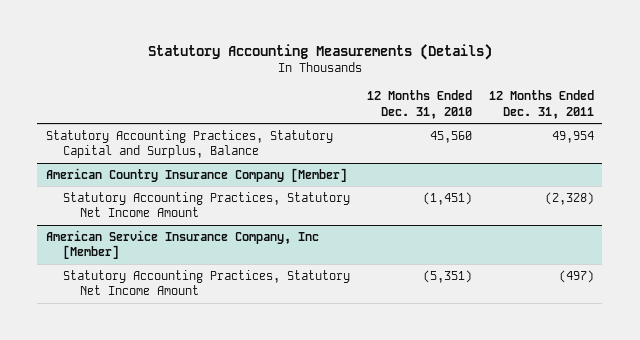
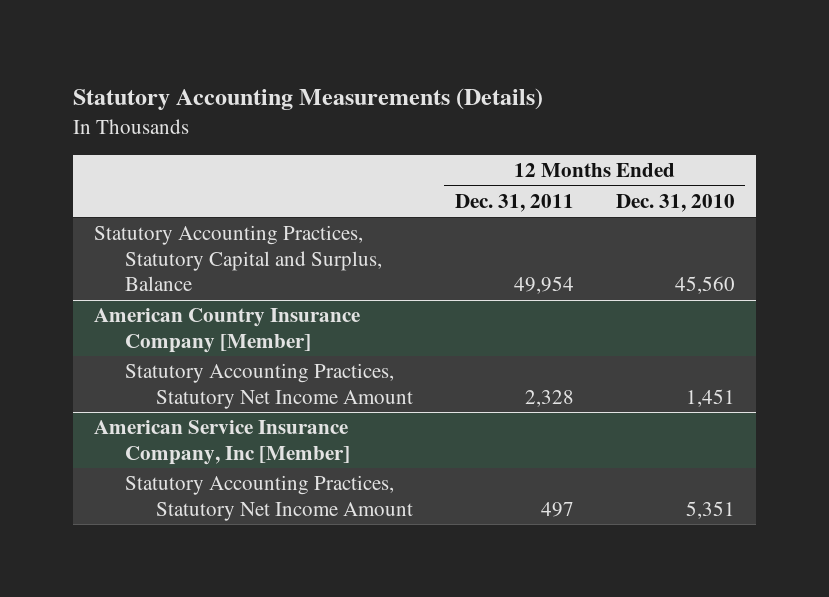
[422,191,472,205] (1,451) -> [685,388,735,407] 1,451
[544,191,594,205] (2,328) -> [524,389,574,407] 2,328
[422,269,472,283] (5,351) -> [685,500,735,519] 5,351
[558,269,594,283] (497) -> [540,501,574,517] 497

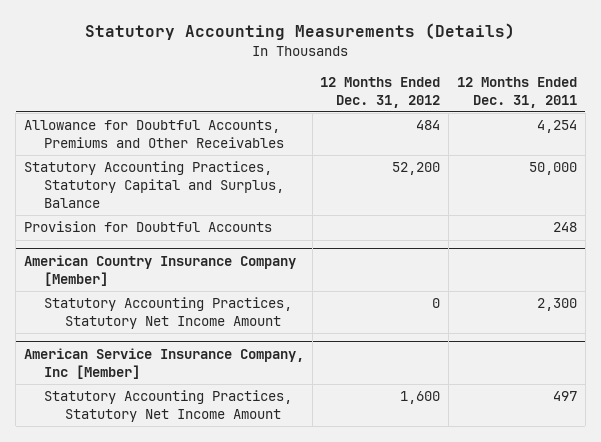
[615,194,735,213] Dec. 31, 2010 -> none
none -> [320,76,441,108] 12 Months Ended Dec. 31, 2012
none -> [23,120,285,149] Allowance for Doubtful Accounts, Premiums and Other Receivables
[513,275,574,294] 49,954 -> [529,162,578,176] 50,000
none -> [23,221,272,233] Provision for Doubtful Accounts
[524,389,574,407] 2,328 -> [537,298,578,312] 2,300

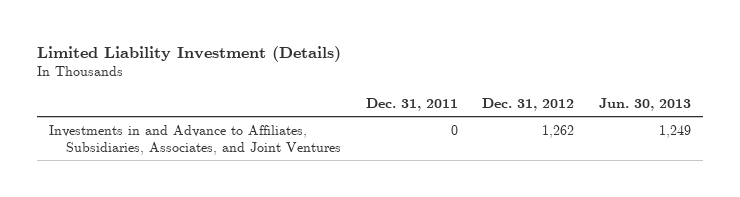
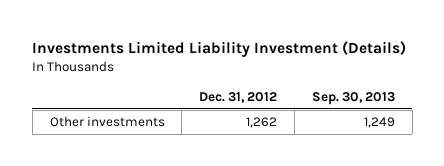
[36,45,341,62] Limited Liability Investment (Details) -> [32,40,407,57] Investments Limited Liability Investment (Details)
[365,97,458,111] Dec. 31, 2011 -> none
[598,97,691,111] Jun. 30, 2013 -> none
none -> [311,91,395,105] Sep. 30, 2013
[48,124,341,155] Investments in and Advance to Affiliates, Subsidiaries, Associates, and Joint Ventures -> [49,116,165,128] Other investments

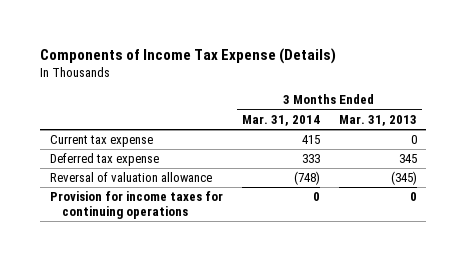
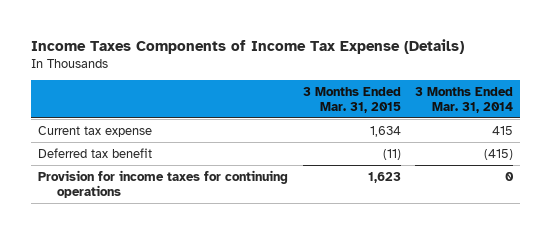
[39,47,336,64] Components of Income Tax Expense (Details) -> [31,38,465,54] Income Taxes Components of Income Tax Expense (Details)
[338,114,417,126] Mar. 31, 2013 -> none
none -> [302,86,401,113] 3 Months Ended Mar. 31, 2015
[49,172,212,183] Reversal of valuation allowance -> none
[49,153,159,167] Deferred tax expense -> [38,147,153,158] Deferred tax benefit
[301,154,320,164] 333 -> [483,148,513,160] (415)

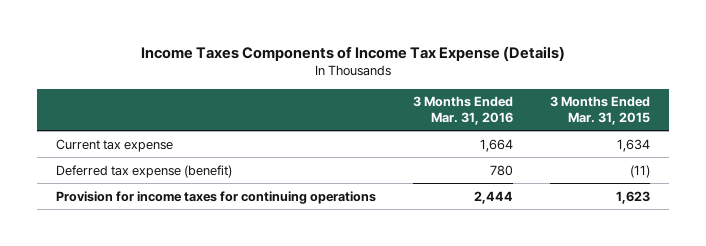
[414,86,513,113] 3 Months Ended Mar. 31, 2014 -> none
none -> [412,96,513,126] 3 Months Ended Mar. 31, 2016
[38,147,153,158] Deferred tax benefit -> [55,164,232,178] Deferred tax expense (benefit)

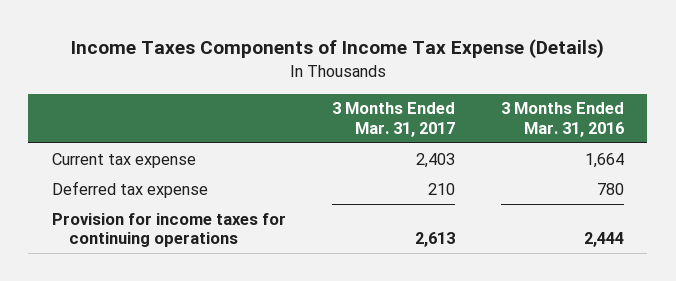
[549,96,650,126] 3 Months Ended Mar. 31, 2015 -> none
none -> [331,102,455,137] 3 Months Ended Mar. 31, 2017
[55,164,232,178] Deferred tax expense (benefit) -> [51,180,208,198] Deferred tax expense

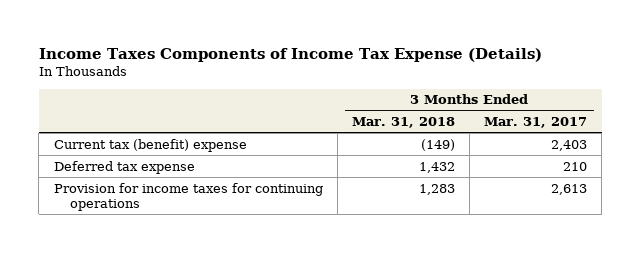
[501,102,625,137] 3 Months Ended Mar. 31, 2016 -> none
none -> [351,117,455,129] Mar. 31, 2018
[51,152,196,168] Current tax expense -> [53,138,247,152] Current tax (benefit) expense

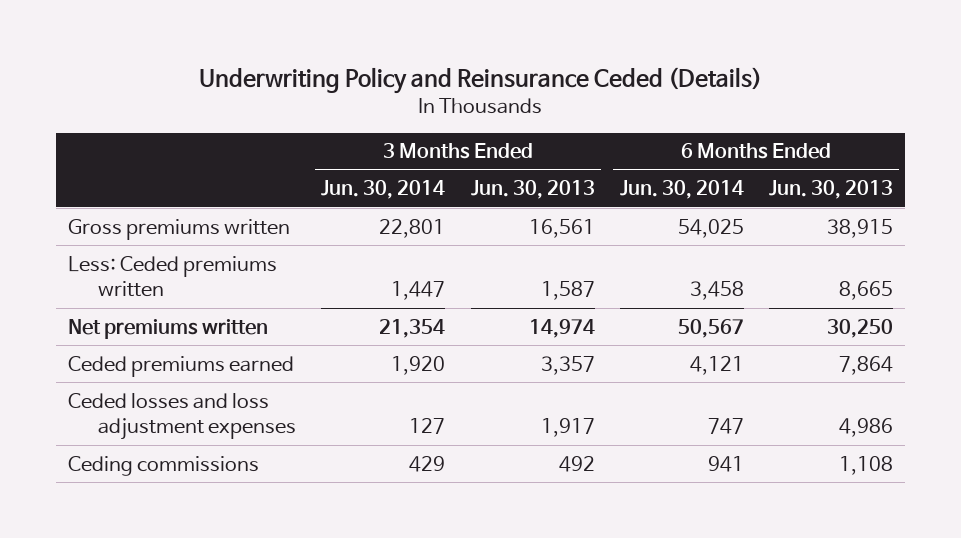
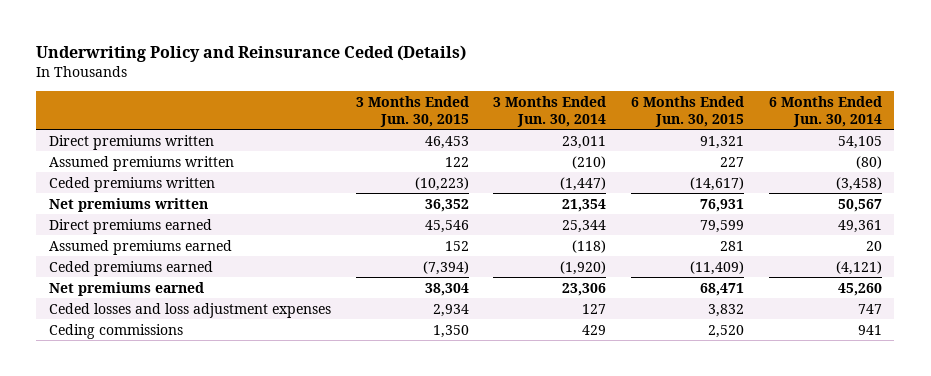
[470,180,595,200] Jun. 30, 2013 -> none
[768,180,893,200] Jun. 30, 2013 -> none
none -> [355,95,469,127] 3 Months Ended Jun. 30, 2015
none -> [631,95,745,127] 6 Months Ended Jun. 30, 2015
[68,218,291,240] Gross premiums written -> [48,134,214,150] Direct premiums written
[379,218,446,238] 22,801 -> [562,135,607,149] 23,011
[677,218,744,238] 54,025 -> [837,135,882,149] 54,105
none -> [48,155,234,171] Assumed premiums written
[68,255,278,298] Less: Ceded premiums written -> [48,176,215,192] Ceded premiums written
[391,281,446,301] 1,447 -> [560,176,607,191] (1,447)
[689,281,744,301] 3,458 -> [835,176,882,191] (3,458)
none -> [48,218,212,234] Direct premiums earned
none -> [48,239,232,255] Assumed premiums earned
[391,355,446,375] 1,920 -> [560,260,607,275] (1,920)
[689,355,744,375] 4,121 -> [835,260,882,275] (4,121)
none -> [48,281,204,296] Net premiums earned

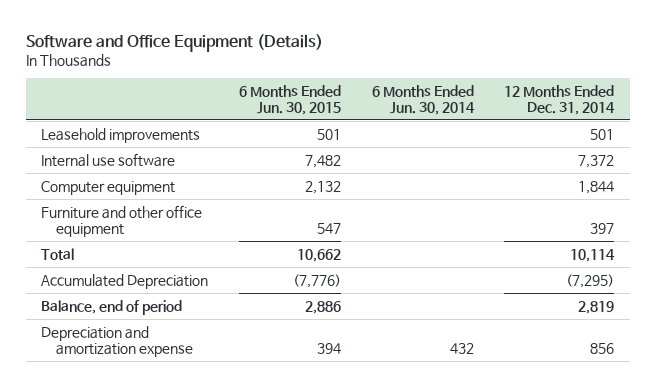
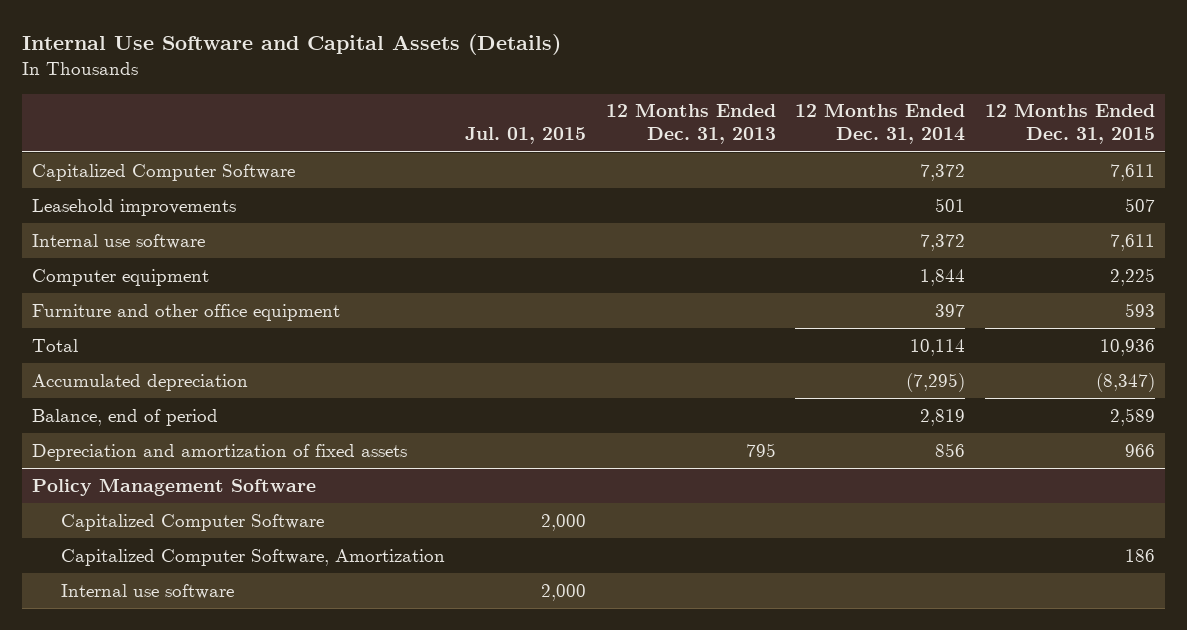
[26,33,324,52] Software and Office Equipment (Details) -> [22,34,562,56] Internal Use Software and Capital Assets (Details)
[239,84,342,115] 6 Months Ended Jun. 30, 2015 -> none
[371,84,475,115] 6 Months Ended Jun. 30, 2014 -> none
none -> [464,127,586,145] Jul. 01, 2015
none -> [605,103,776,145] 12 Months Ended Dec. 31, 2013
none -> [985,103,1156,145] 12 Months Ended Dec. 31, 2015
none -> [31,163,295,181] Capitalized Computer Software
[41,273,209,289] Accumulated Depreciation -> [31,373,248,391] Accumulated depreciation
[41,325,193,357] Depreciation and amortization expense -> [31,443,407,461] Depreciation and amortization of fixed assets
none -> [31,477,316,496] Policy Management Software
none -> [60,513,324,531] Capitalized Computer Software
none -> [60,548,445,566] Capitalized Computer Software, Amortization
none -> [60,583,234,599] Internal use software

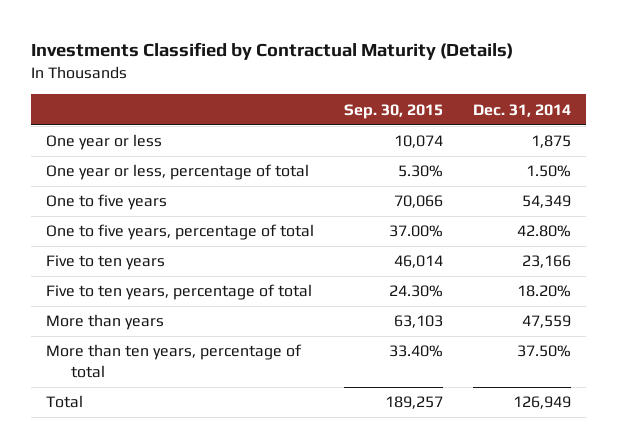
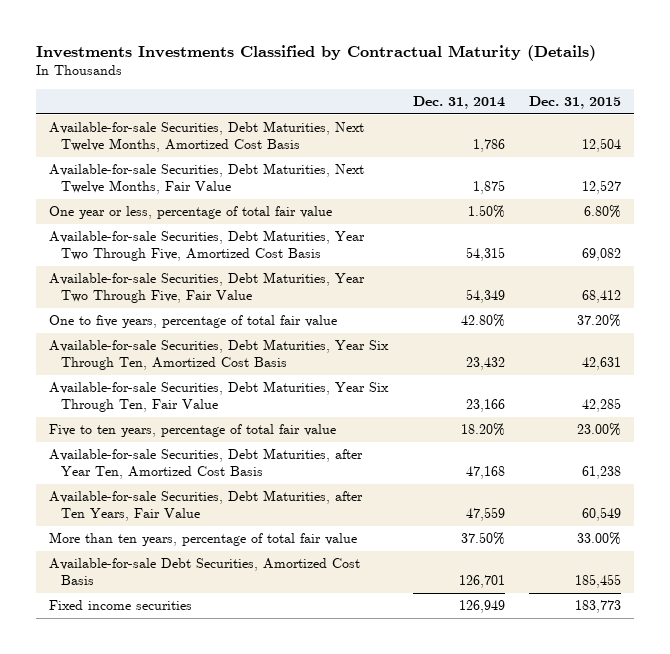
[31,42,514,61] Investments Classified by Contractual Maturity (Details) -> [36,45,597,62] Investments Investments Classified by Contractual Maturity (Details)
[344,103,444,119] Sep. 30, 2015 -> none
none -> [529,95,622,109] Dec. 31, 2015
none -> [48,121,364,153] Available-for-sale Securities, Debt Maturities, Next Twelve Months, Amortized Cost Basis
[46,134,163,151] One year or less -> [48,163,364,195] Available-for-sale Securities, Debt Maturities, Next Twelve Months, Fair Value
[46,164,310,181] One year or less, percentage of total -> [48,206,332,220] One year or less, percentage of total fair value
none -> [48,230,365,262] Available-for-sale Securities, Debt Maturities, Year Two Through Five, Amortized Cost Basis
[46,194,168,211] One to five years -> [48,272,365,304] Available-for-sale Securities, Debt Maturities, Year Two Through Five, Fair Value
[46,224,315,241] One to five years, percentage of total -> [48,315,337,329] One to five years, percentage of total fair value
none -> [48,339,389,371] Available-for-sale Securities, Debt Maturities, Year Six Through Ten, Amortized Cost Basis
[46,255,166,271] Five to ten years -> [48,381,389,413] Available-for-sale Securities, Debt Maturities, Year Six Through Ten, Fair Value
[46,284,313,301] Five to ten years, percentage of total -> [48,424,336,438] Five to ten years, percentage of total fair value
none -> [48,448,363,480] Available-for-sale Securities, Debt Maturities, after Year Ten, Amortized Cost Basis
[46,314,165,331] More than years -> [48,490,363,522] Available-for-sale Securities, Debt Maturities, after Ten Years, Fair Value
[46,344,303,379] More than ten years, percentage of total -> [48,532,357,547] More than ten years, percentage of total fair value
none -> [48,558,360,586] Available-for-sale Debt Securities, Amortized Cost Basis
[46,395,84,409] Total -> [48,600,192,611] Fixed income securities

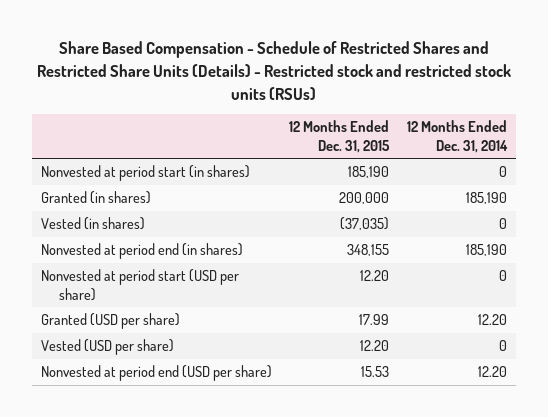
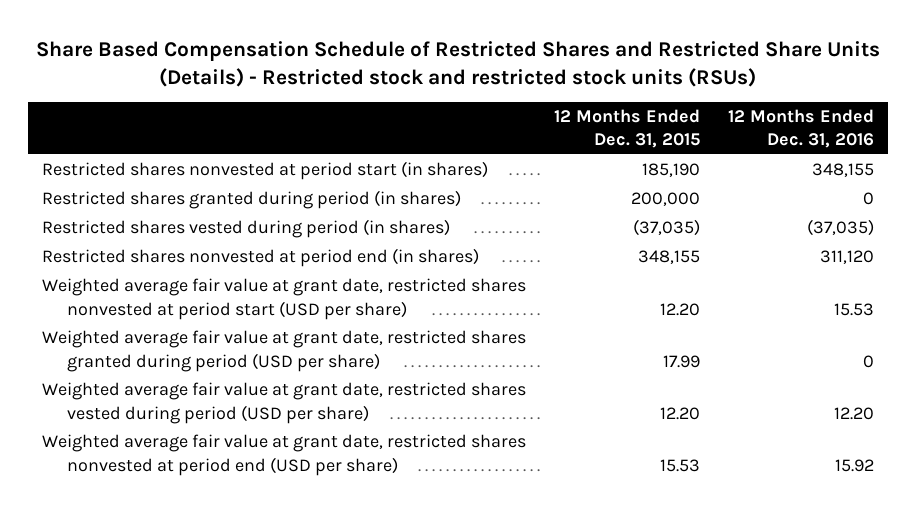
[36,41,511,100] Share Based Compensation - Schedule of Restricted Shares and Restricted Share Units (Details) - Restricted stock and restricted stock units (RSUs) -> [35,40,880,87] Share Based Compensation Schedule of Restricted Shares and Restricted Share Units (Details) - Restricted stock and restricted stock units (RSUs)
[406,120,508,153] 12 Months Ended Dec. 31, 2014 -> none
none -> [727,108,874,149] 12 Months Ended Dec. 31, 2016
[40,165,250,182] Nonvested at period start (in shares) -> [41,161,488,181] Restricted shares nonvested at period start (in shares)
[40,191,151,205] Granted (in shares) -> [41,190,461,210] Restricted shares granted during period (in shares)
[40,217,145,231] Vested (in shares) -> [41,219,450,239] Restricted shares vested during period (in shares)
[40,243,243,260] Nonvested at period end (in shares) -> [41,248,479,268] Restricted shares nonvested at period end (in shares)
[40,269,239,301] Nonvested at period start (USD per share) -> [41,278,526,320] Weighted average fair value at grant date, restricted shares nonvested at period start (USD per share)
[40,313,180,330] Granted (USD per share) -> [41,330,526,372] Weighted average fair value at grant date, restricted shares granted during period (USD per share)
[40,339,174,356] Vested (USD per share) -> [41,382,526,424] Weighted average fair value at grant date, restricted shares vested during period (USD per share)
[40,365,272,382] Nonvested at period end (USD per share) -> [41,434,526,476] Weighted average fair value at grant date, restricted shares nonvested at period end (USD per share)

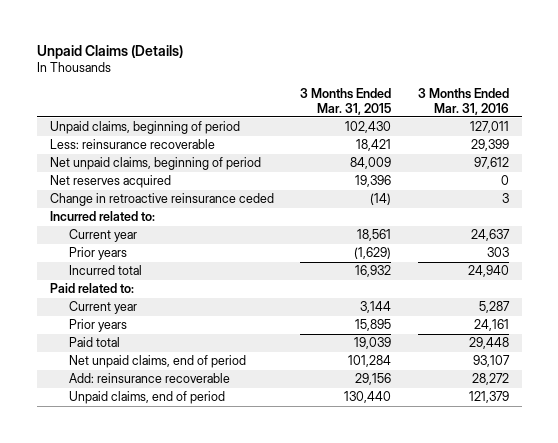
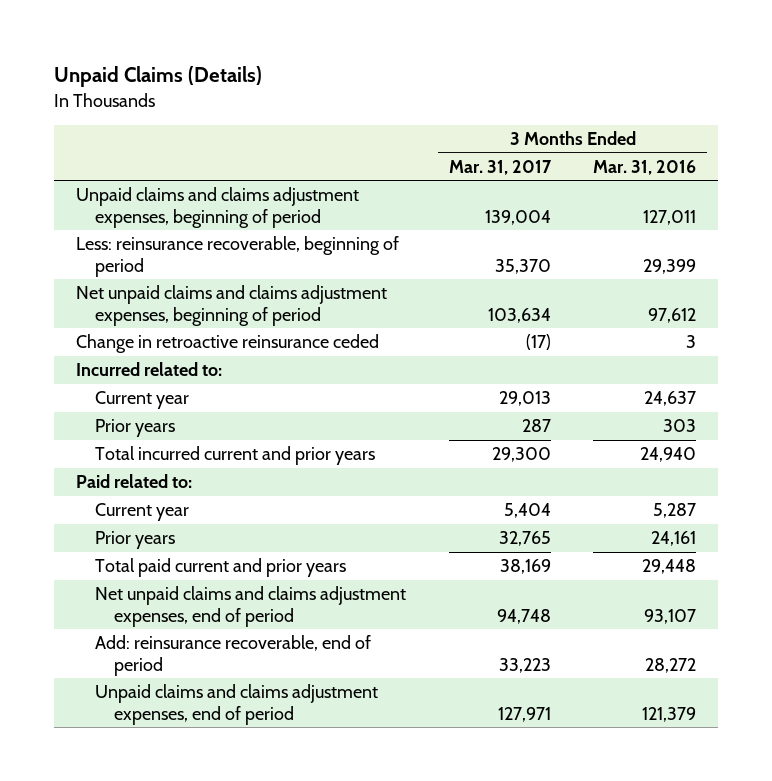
[300,88,392,115] 3 Months Ended Mar. 31, 2015 -> none
none -> [448,159,552,175] Mar. 31, 2017
[49,175,171,189] Net reserves acquired -> none
[49,121,240,135] Unpaid claims, beginning of period -> [75,187,359,228] Unpaid claims and claims adjustment expenses, beginning of period
[49,139,215,150] Less: reinsurance recoverable -> [75,236,399,277] Less: reinsurance recoverable, beginning of period
[49,157,261,171] Net unpaid claims, beginning of period -> [75,285,387,326] Net unpaid claims and claims adjustment expenses, beginning of period
[69,265,143,276] Incurred total -> [94,446,375,466] Total incurred current and prior years
[69,337,121,348] Paid total -> [94,558,346,578] Total paid current and prior years
[69,355,247,369] Net unpaid claims, end of period -> [94,586,406,627] Net unpaid claims and claims adjustment expenses, end of period
[69,373,231,384] Add: reinsurance recoverable -> [94,635,371,676] Add: reinsurance recoverable, end of period
[69,391,226,405] Unpaid claims, end of period -> [94,684,378,725] Unpaid claims and claims adjustment expenses, end of period

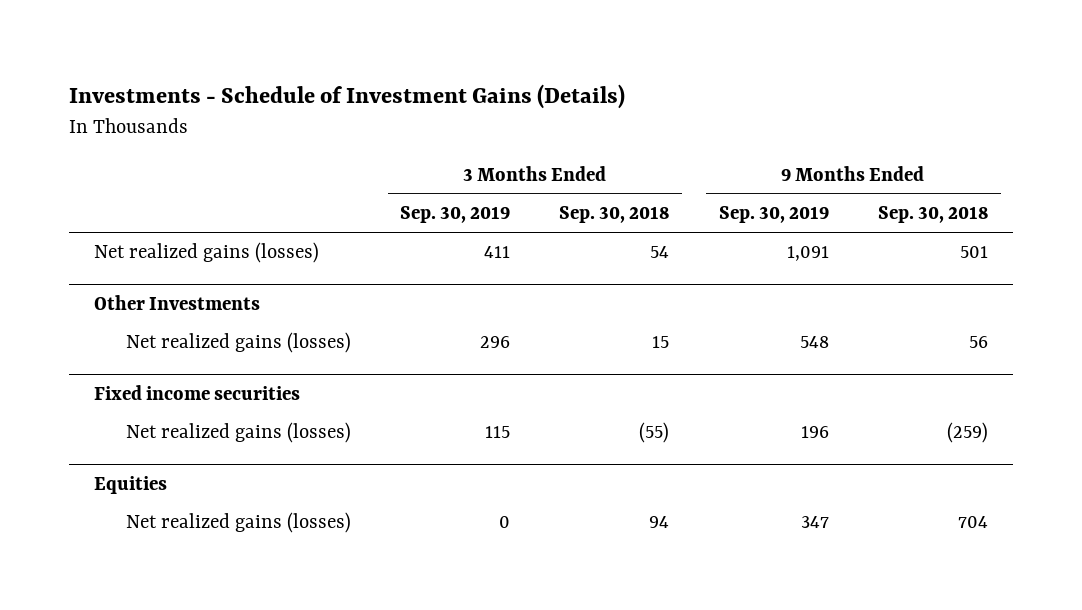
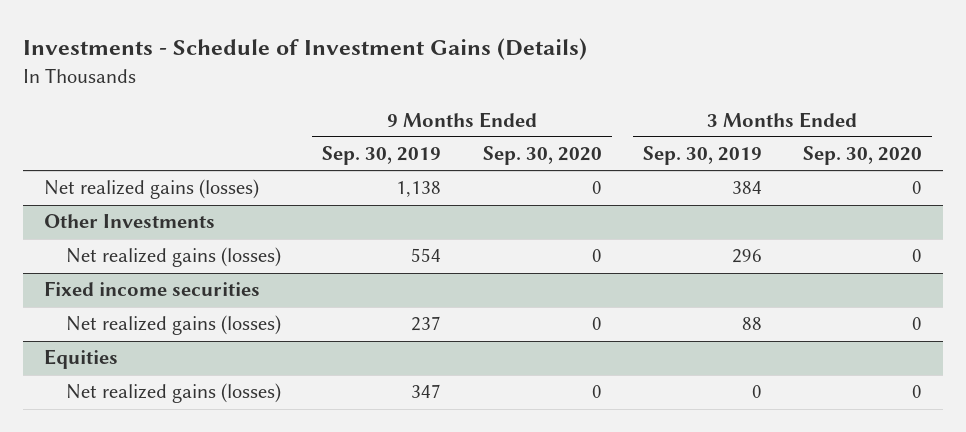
[559,206,670,224] Sep. 30, 2018 -> none
[878,206,989,224] Sep. 30, 2018 -> none
none -> [482,146,602,166] Sep. 30, 2020
none -> [803,146,923,166] Sep. 30, 2020
[484,246,511,259] 411 -> [731,181,762,195] 384
[786,246,829,262] 1,091 -> [396,181,442,198] 1,138
[799,336,829,349] 548 -> [411,248,442,263] 554
[485,426,511,439] 115 -> [741,317,762,331] 88
[800,426,829,439] 196 -> [411,316,442,332] 237

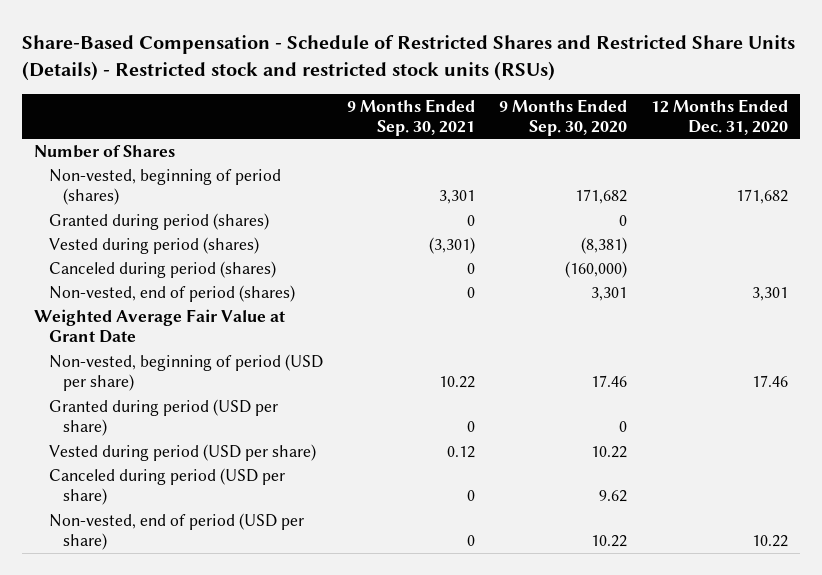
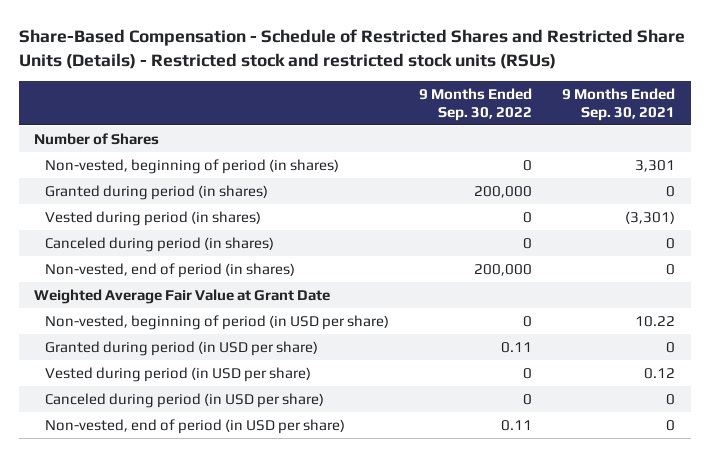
[498,98,627,136] 9 Months Ended Sep. 30, 2020 -> none
[651,98,789,135] 12 Months Ended Dec. 31, 2020 -> none
none -> [419,88,533,122] 9 Months Ended Sep. 30, 2022
[48,168,281,206] Non-vested, beginning of period (shares) -> [45,158,340,174] Non-vested, beginning of period (in shares)
[48,212,269,230] Granted during period (shares) -> [45,184,269,200] Granted during period (in shares)
[48,236,259,254] Vested during period (shares) -> [45,210,262,226] Vested during period (in shares)
[48,260,276,278] Canceled during period (shares) -> [45,236,275,252] Canceled during period (in shares)
[48,284,295,302] Non-vested, end of period (shares) -> [45,262,296,278] Non-vested, end of period (in shares)
[48,353,323,392] Non-vested, beginning of period (USD per share) -> [45,314,390,330] Non-vested, beginning of period (in USD per share)
[48,398,278,437] Granted during period (USD per share) -> [45,340,319,356] Granted during period (in USD per share)
[48,443,316,461] Vested during period (USD per share) -> [45,366,312,382] Vested during period (in USD per share)
[48,467,285,506] Canceled during period (USD per share) -> [45,392,325,408] Canceled during period (in USD per share)
[48,512,304,551] Non-vested, end of period (USD per share) -> [45,418,346,434] Non-vested, end of period (in USD per share)

